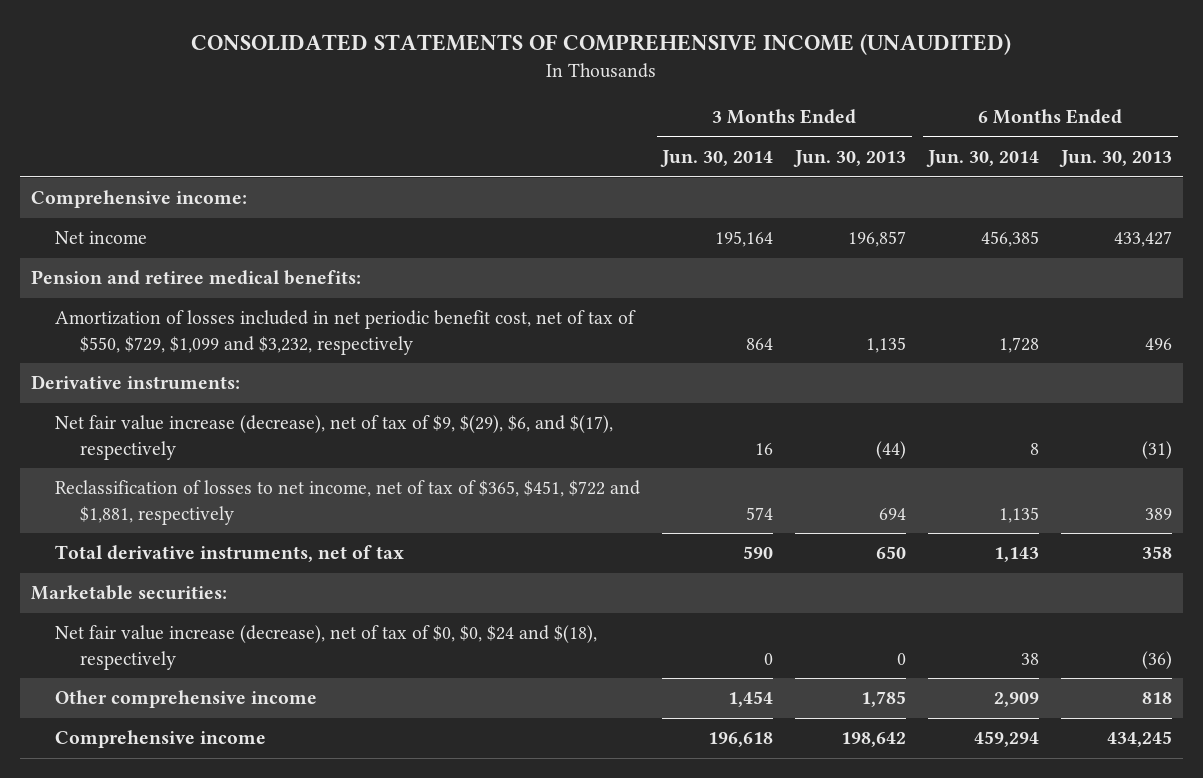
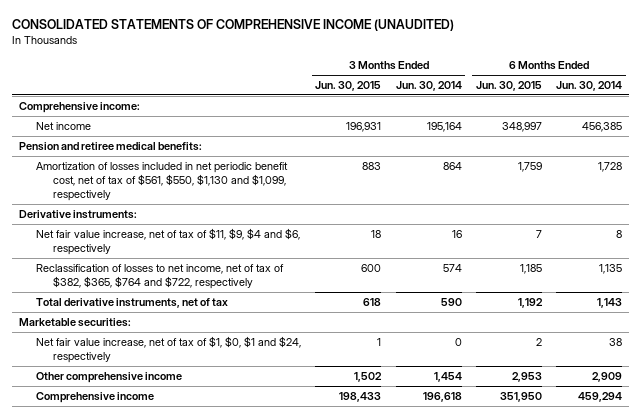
[793,150,907,168] Jun. 30, 2013 -> none
[1059,150,1173,168] Jun. 30, 2013 -> none
none -> [315,80,382,91] Jun. 30, 2015
none -> [476,80,543,91] Jun. 30, 2015
[55,310,637,355] Amortization of losses included in net periodic benefit cost, net of tax of $550, $729, $1,099 and $3,232, respectively -> [36,161,289,202] Amortization of losses included in net periodic benefit cost, net of tax of $561, $550, $1,130 and $1,099, respectively
[55,415,614,460] Net fair value increase (decrease), net of tax of $9, $(29), $6, and $(17), respectively -> [36,227,301,255] Net fair value increase, net of tax of $11, $9, $4 and $6, respectively
[55,480,641,525] Reclassification of losses to net income, net of tax of $365, $451, $722 and $1,881, respectively -> [36,263,285,289] Reclassification of losses to net income, net of tax of $382, $365, $764 and $722, respectively
[55,625,598,670] Net fair value increase (decrease), net of tax of $0, $0, $24 and $(18), respectively -> [36,335,302,363] Net fair value increase, net of tax of $1, $0, $1 and $24, respectively

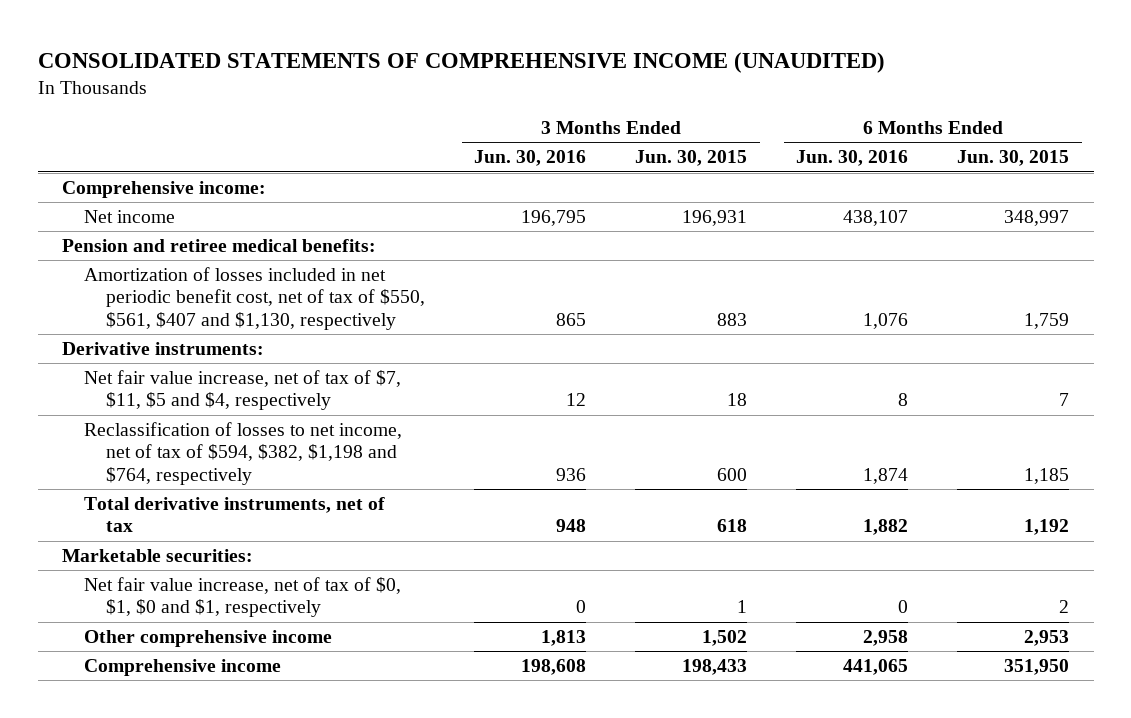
[395,80,462,91] Jun. 30, 2014 -> none
[556,80,623,91] Jun. 30, 2014 -> none
none -> [474,150,587,167] Jun. 30, 2016
none -> [796,150,909,167] Jun. 30, 2016
[36,161,289,202] Amortization of losses included in net periodic benefit cost, net of tax of $561, $550, $1,130 and $1,099, respectively -> [84,266,426,330] Amortization of losses included in net periodic benefit cost, net of tax of $550, $561, $407 and $1,130, respectively
[36,227,301,255] Net fair value increase, net of tax of $11, $9, $4 and $6, respectively -> [84,369,402,411] Net fair value increase, net of tax of $7, $11, $5 and $4, respectively
[36,263,285,289] Reclassification of losses to net income, net of tax of $382, $365, $764 and $722, respectively -> [84,421,403,485] Reclassification of losses to net income, net of tax of $594, $382, $1,198 and $764, respectively
[36,335,302,363] Net fair value increase, net of tax of $1, $0, $1 and $24, respectively -> [84,576,402,618] Net fair value increase, net of tax of $0, $1, $0 and $1, respectively

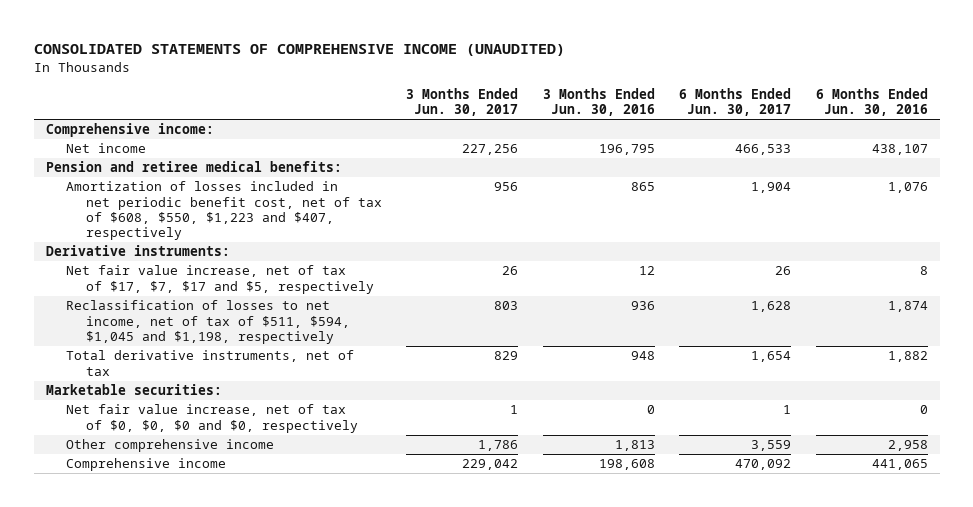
[635,150,748,167] Jun. 30, 2015 -> none
[957,150,1070,167] Jun. 30, 2015 -> none
none -> [406,88,519,117] 3 Months Ended Jun. 30, 2017
none -> [679,88,792,117] 6 Months Ended Jun. 30, 2017
[84,266,426,330] Amortization of losses included in net periodic benefit cost, net of tax of $550, $561, $407 and $1,130, respectively -> [65,181,383,240] Amortization of losses included in net periodic benefit cost, net of tax of $608, $550, $1,223 and $407, respectively
[84,369,402,411] Net fair value increase, net of tax of $7, $11, $5 and $4, respectively -> [65,265,375,294] Net fair value increase, net of tax of $17, $7, $17 and $5, respectively
[84,421,403,485] Reclassification of losses to net income, net of tax of $594, $382, $1,198 and $764, respectively -> [65,300,351,344] Reclassification of losses to net income, net of tax of $511, $594, $1,045 and $1,198, respectively
[84,576,402,618] Net fair value increase, net of tax of $0, $1, $0 and $1, respectively -> [65,404,359,433] Net fair value increase, net of tax of $0, $0, $0 and $0, respectively

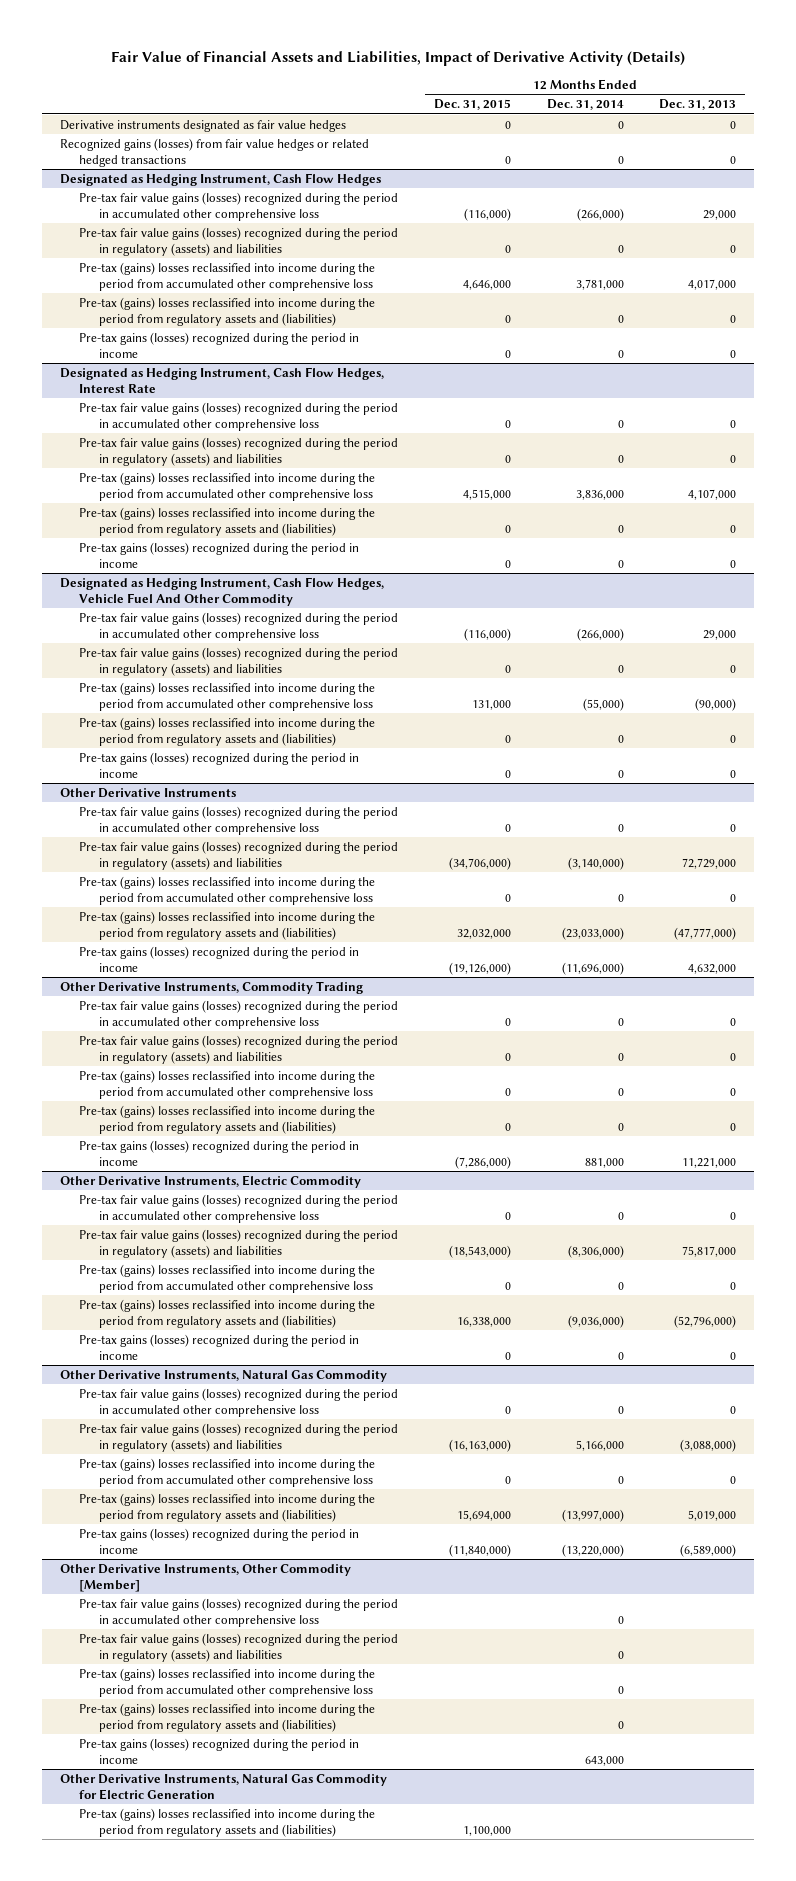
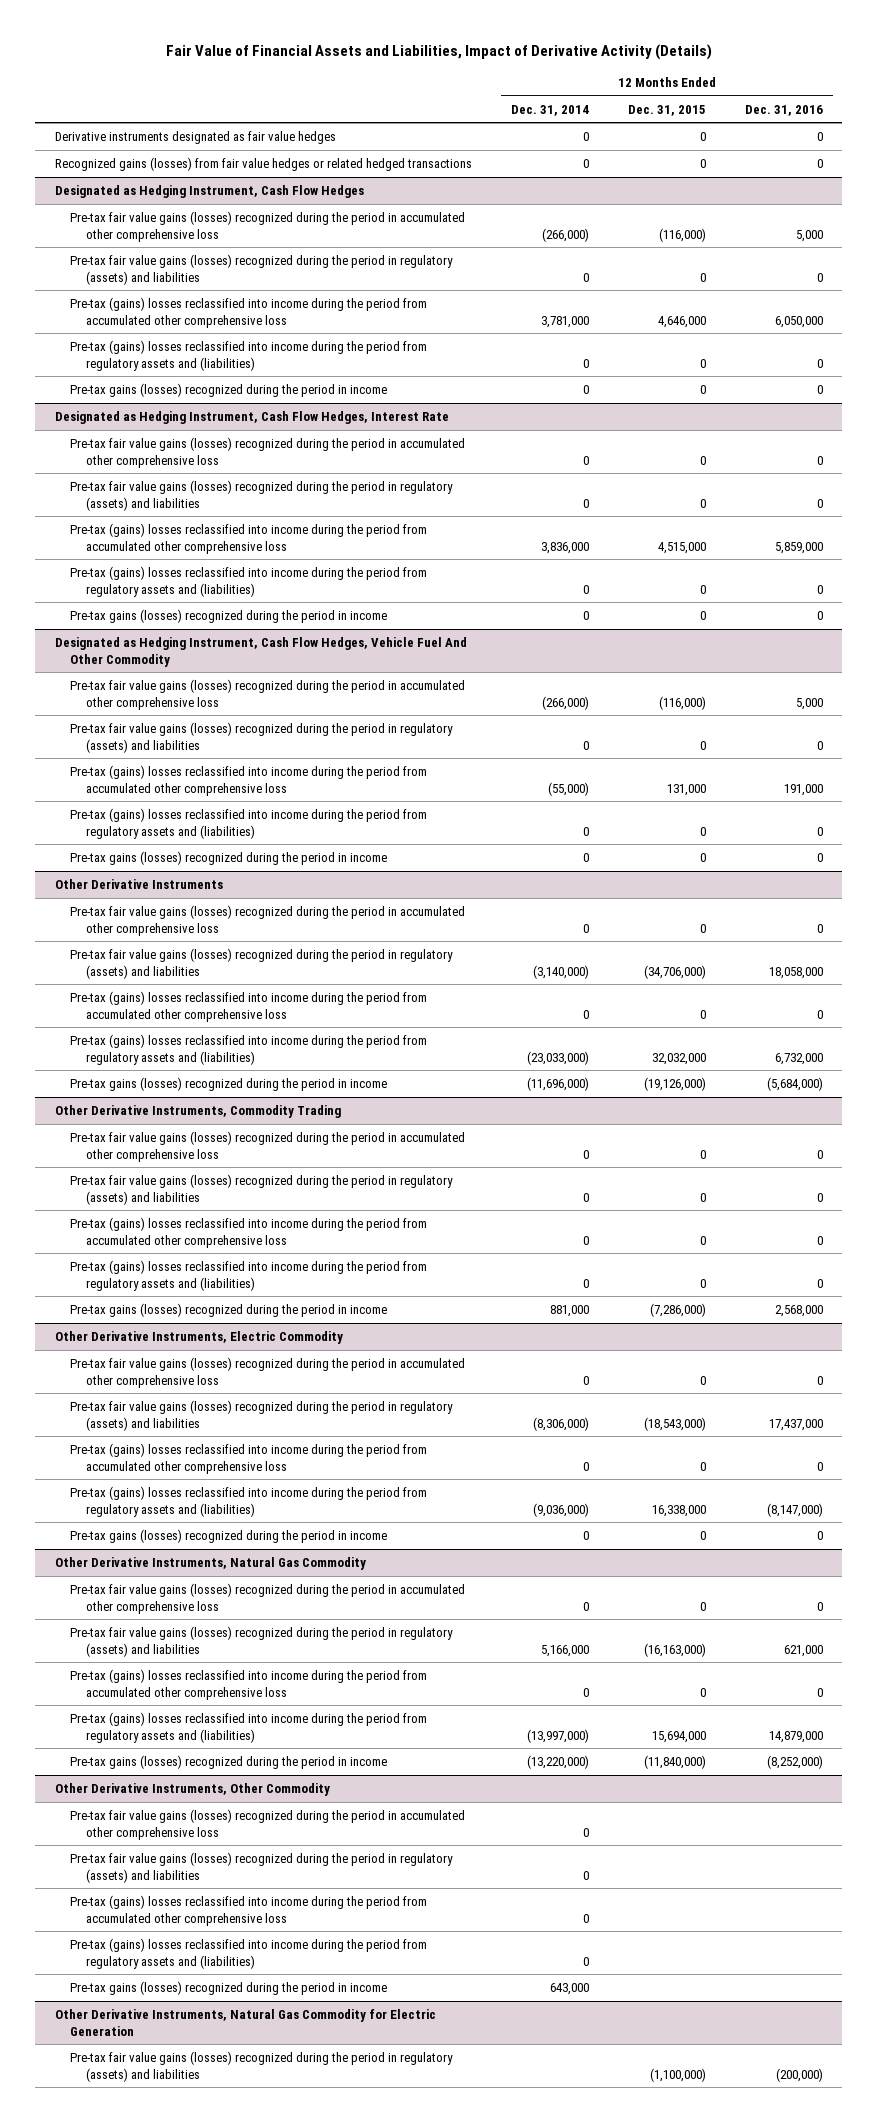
[659,99,737,111] Dec. 31, 2013 -> none
none -> [744,104,823,116] Dec. 31, 2016
[59,1563,351,1592] Other Derivative Instruments, Other Commodity [Member] -> [54,1783,330,1797] Other Derivative Instruments, Other Commodity
[79,1807,376,1837] Pre-tax (gains) losses reclassified into income during the period from regulatory assets and (liabilities) -> [70,2051,454,2082] Pre-tax fair value gains (losses) recognized during the period in regulatory (assets) and liabilities
[463,1825,512,1836] 1,100,000 -> [649,2067,706,2082] (1,100,000)

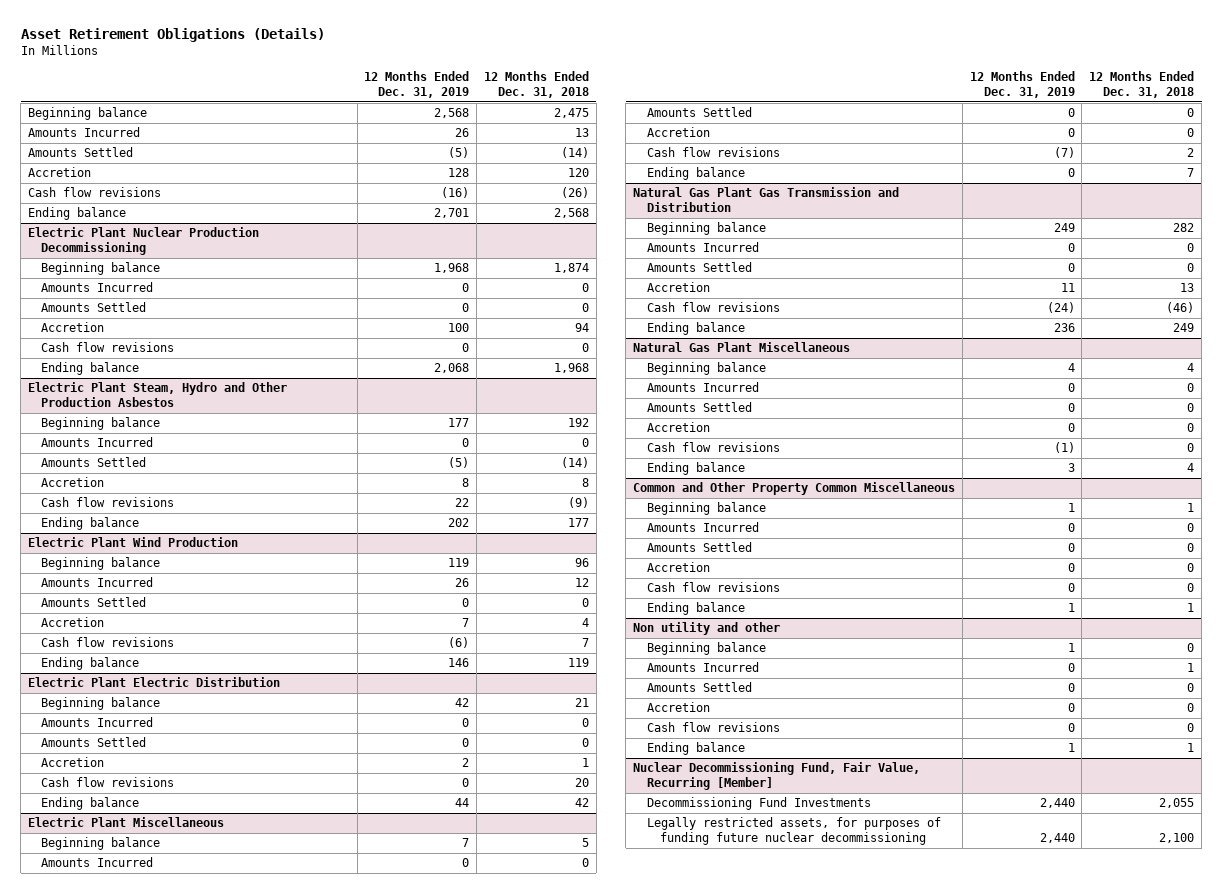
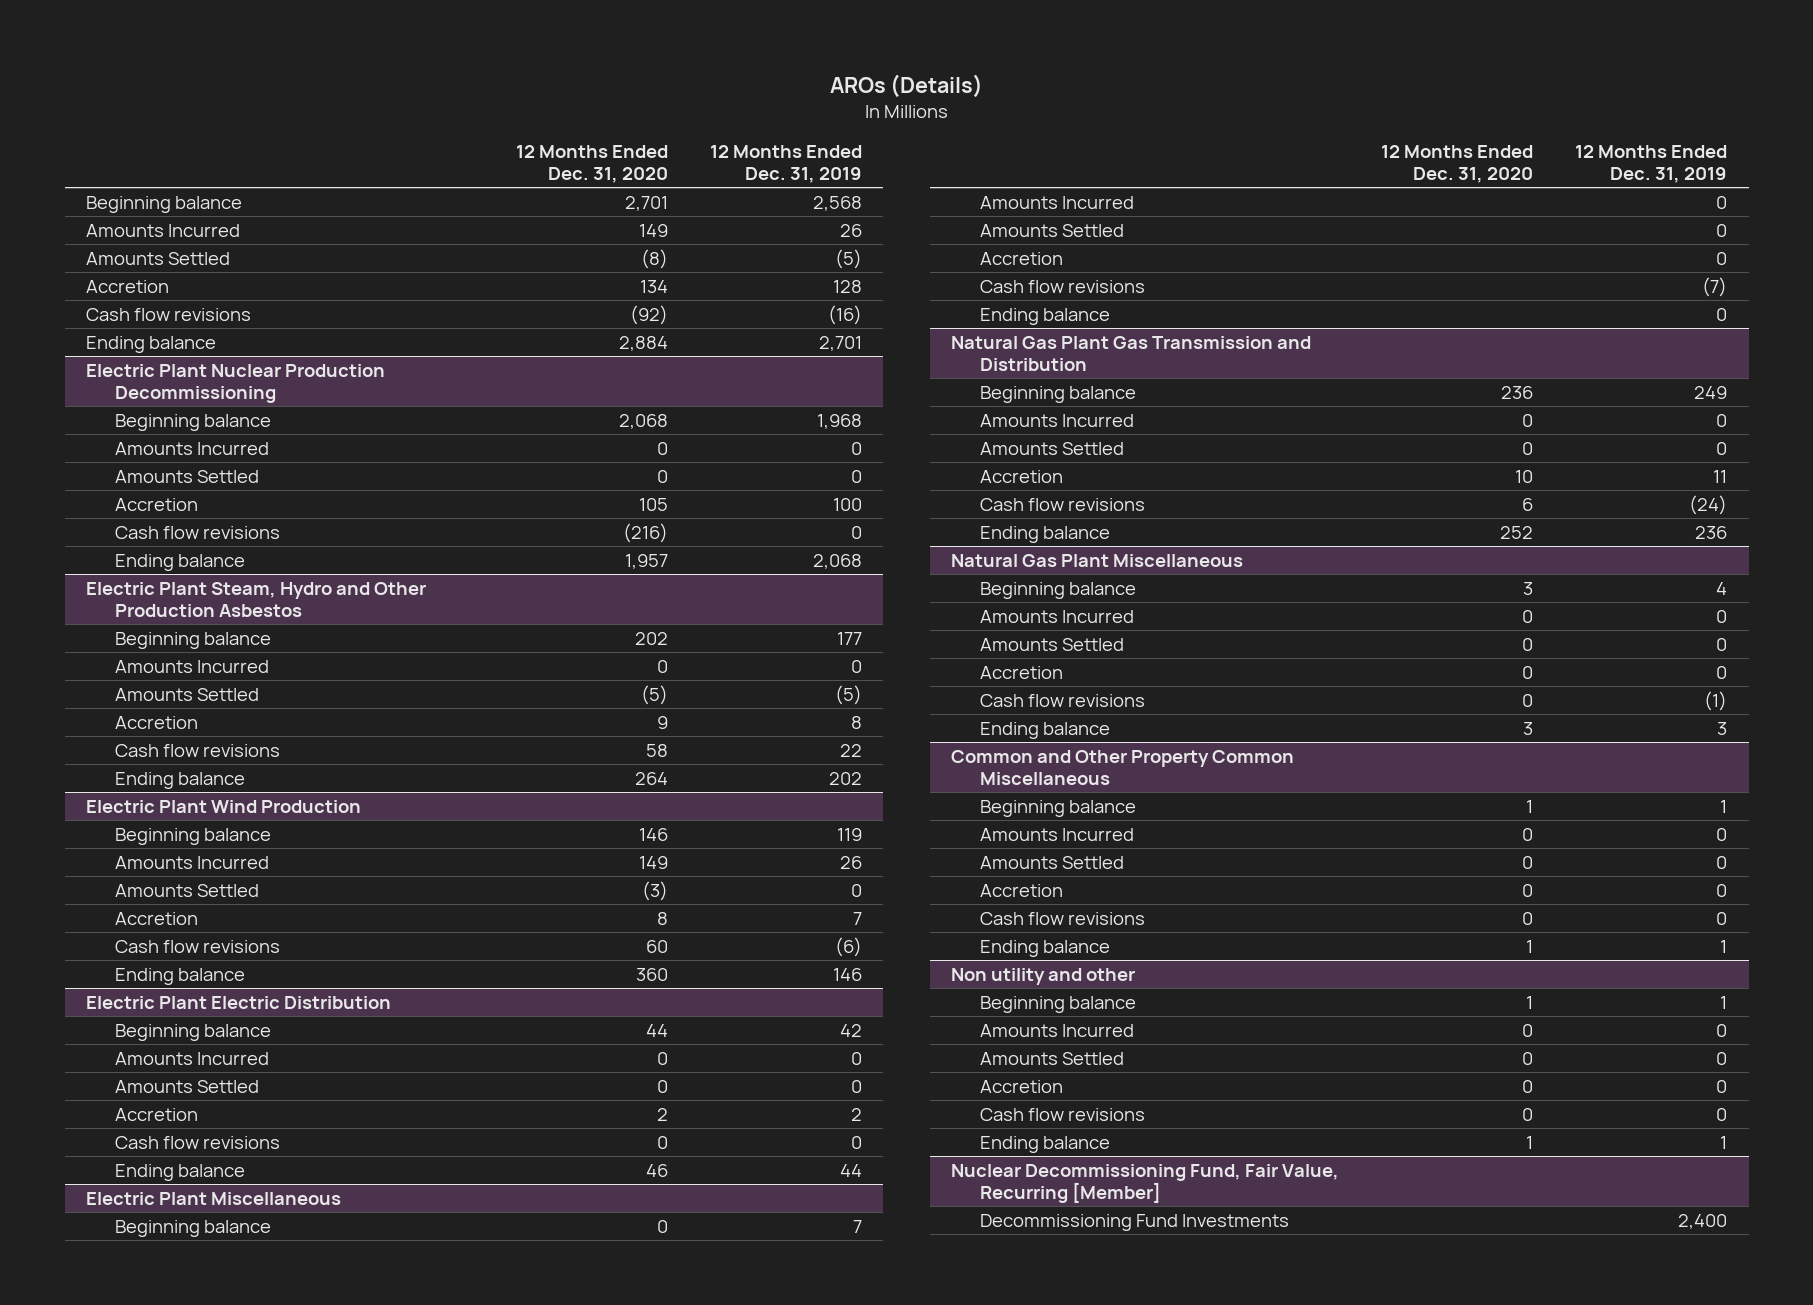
[20,28,325,43] Asset Retirement Obligations (Details) -> [829,74,983,99] AROs (Details)
[483,71,589,99] 12 Months Ended Dec. 31, 2018 -> none
none -> [516,144,669,184] 12 Months Ended Dec. 31, 2020
[646,817,941,846] Legally restricted assets, for purposes of funding future nuclear decommissioning -> none
[1039,798,1075,809] 2,440 -> [1678,1213,1728,1229] 2,400

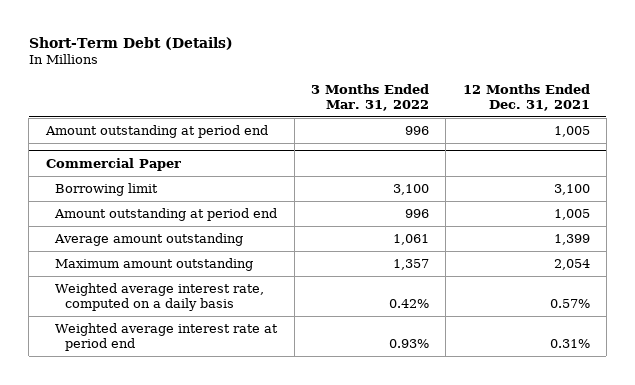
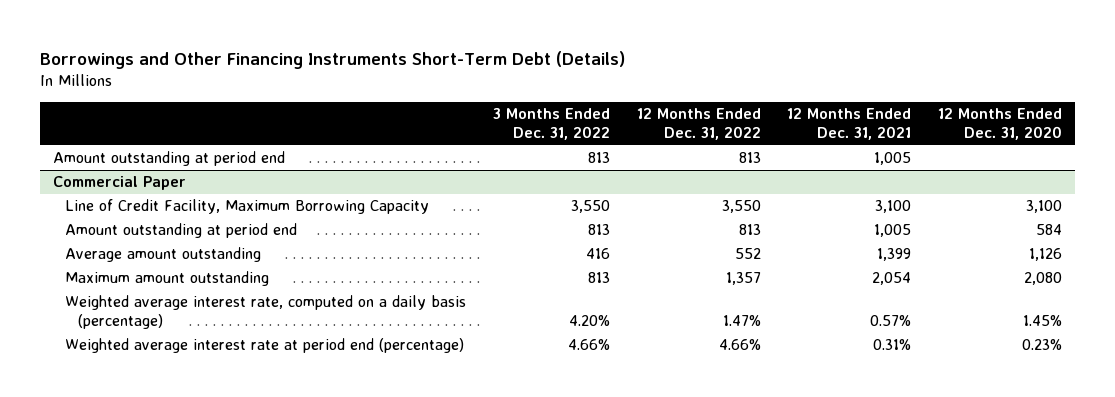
[28,36,233,50] Short-Term Debt (Details) -> [40,50,626,69] Borrowings and Other Financing Instruments Short-Term Debt (Details)
[310,83,429,112] 3 Months Ended Mar. 31, 2022 -> none
none -> [493,107,611,141] 3 Months Ended Dec. 31, 2022
none -> [636,107,761,141] 12 Months Ended Dec. 31, 2022
none -> [937,107,1062,141] 12 Months Ended Dec. 31, 2020
[55,182,159,196] Borrowing limit -> [65,199,430,215] Line of Credit Facility, Maximum Borrowing Capacity
[55,282,265,312] Weighted average interest rate, computed on a daily basis -> [65,295,467,330] Weighted average interest rate, computed on a daily basis (percentage)
[55,322,279,352] Weighted average interest rate at period end -> [65,338,465,354] Weighted average interest rate at period end (percentage)

